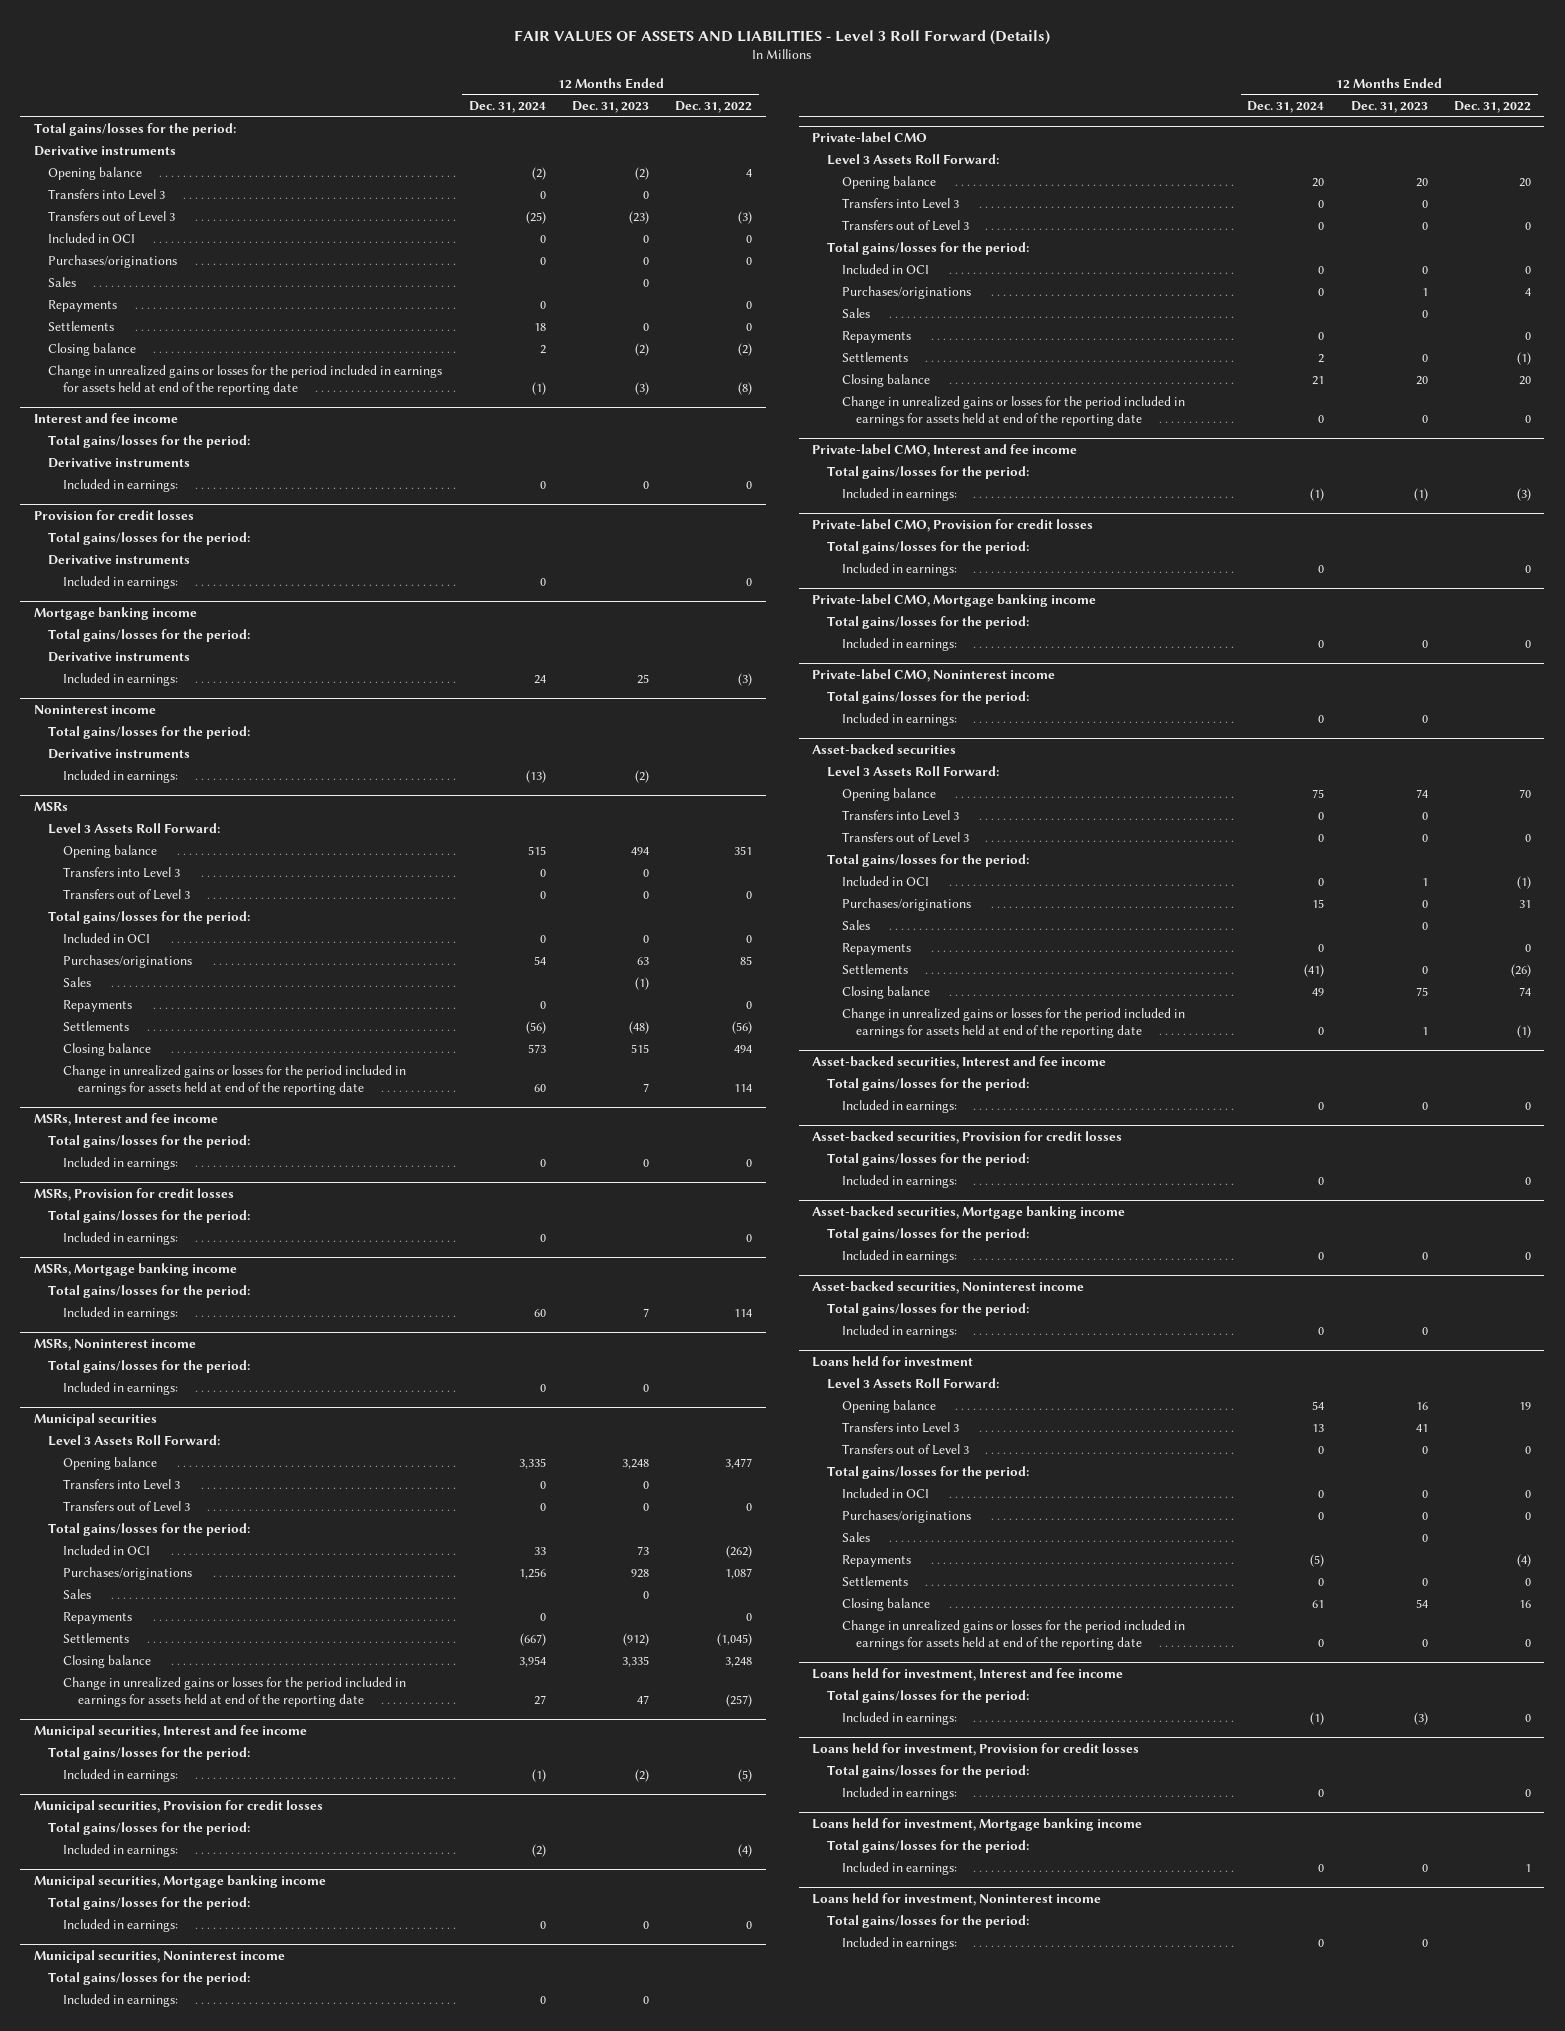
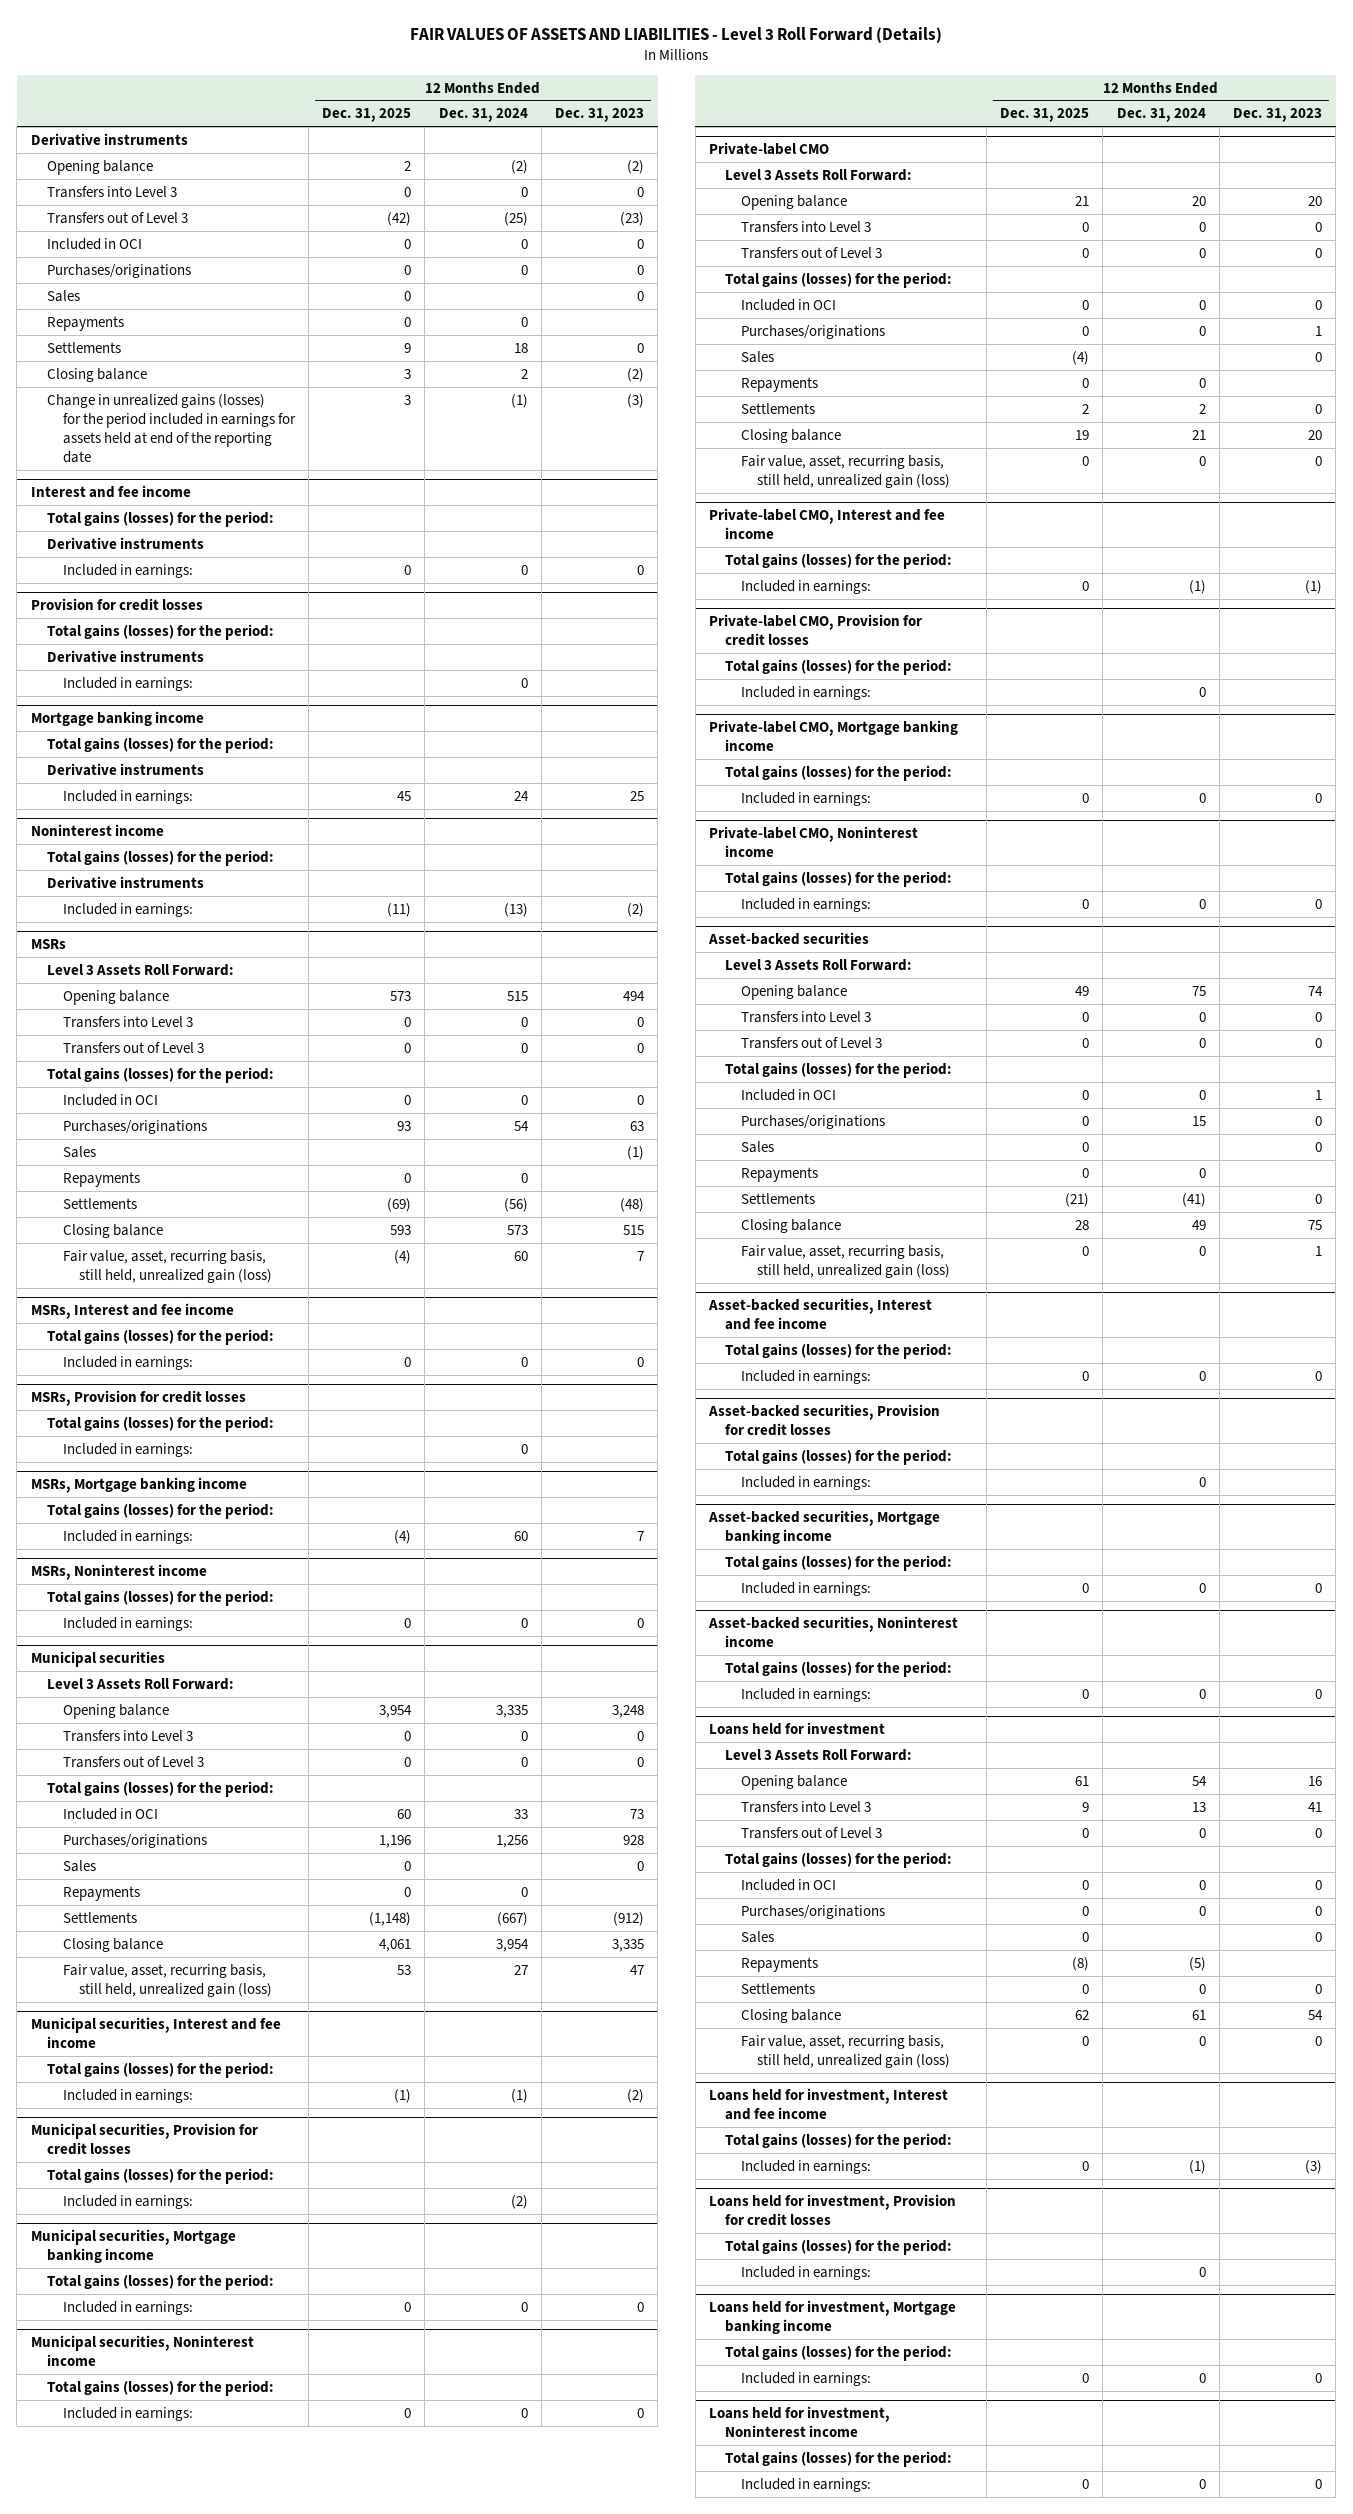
[675,101,753,114] Dec. 31, 2022 -> none
none -> [322,108,412,123] Dec. 31, 2025
[33,123,236,137] Total gains/losses for the period: -> none
[48,365,443,396] Change in unrealized gains or losses for the period included in earnings for assets held at end of the reporting date -> [46,393,296,464] Change in unrealized gains (losses) for the period included in earnings for assets held at end of the reporting date
[48,435,251,449] Total gains/losses for the period: -> [46,510,274,527] Total gains (losses) for the period:
[48,532,251,546] Total gains/losses for the period: -> [46,623,274,640] Total gains (losses) for the period:
[48,629,251,643] Total gains/losses for the period: -> [46,736,274,753] Total gains (losses) for the period:
[48,726,251,740] Total gains/losses for the period: -> [46,849,274,866] Total gains (losses) for the period:
[48,911,251,925] Total gains/losses for the period: -> [46,1066,274,1083] Total gains (losses) for the period:
[63,1065,407,1096] Change in unrealized gains or losses for the period included in earnings for assets held at end of the reporting date -> [62,1249,272,1283] Fair value, asset, recurring basis, still held, unrealized gain (loss)
[48,1135,251,1149] Total gains/losses for the period: -> [46,1328,274,1345] Total gains (losses) for the period:
[48,1210,251,1224] Total gains/losses for the period: -> [46,1415,274,1432] Total gains (losses) for the period:
[48,1285,251,1299] Total gains/losses for the period: -> [46,1502,274,1519] Total gains (losses) for the period:
[48,1360,251,1374] Total gains/losses for the period: -> [46,1589,274,1606] Total gains (losses) for the period:
[48,1523,251,1537] Total gains/losses for the period: -> [46,1780,274,1797] Total gains (losses) for the period:
[63,1677,407,1708] Change in unrealized gains or losses for the period included in earnings for assets held at end of the reporting date -> [62,1963,272,1997] Fair value, asset, recurring basis, still held, unrealized gain (loss)
[48,1747,251,1761] Total gains/losses for the period: -> [46,2061,274,2078] Total gains (losses) for the period:
[48,1822,251,1836] Total gains/losses for the period: -> [46,2167,274,2184] Total gains (losses) for the period:
[48,1897,251,1911] Total gains/losses for the period: -> [46,2273,274,2290] Total gains (losses) for the period:
[48,1972,251,1986] Total gains/losses for the period: -> [46,2379,274,2396] Total gains (losses) for the period:
[826,242,1029,256] Total gains/losses for the period: -> [724,271,952,288] Total gains (losses) for the period:
[841,396,1185,427] Change in unrealized gains or losses for the period included in earnings for assets held at end of the reporting date -> [740,454,950,488] Fair value, asset, recurring basis, still held, unrealized gain (loss)
[826,466,1029,480] Total gains/losses for the period: -> [724,552,952,569] Total gains (losses) for the period:
[826,541,1029,555] Total gains/losses for the period: -> [724,658,952,675] Total gains (losses) for the period:
[826,616,1029,630] Total gains/losses for the period: -> [724,764,952,781] Total gains (losses) for the period:
[826,691,1029,705] Total gains/losses for the period: -> [724,870,952,887] Total gains (losses) for the period:
[826,854,1029,868] Total gains/losses for the period: -> [724,1061,952,1078] Total gains (losses) for the period:
[841,1008,1185,1039] Change in unrealized gains or losses for the period included in earnings for assets held at end of the reporting date -> [740,1244,950,1278] Fair value, asset, recurring basis, still held, unrealized gain (loss)
[826,1078,1029,1092] Total gains/losses for the period: -> [724,1342,952,1359] Total gains (losses) for the period:
[826,1153,1029,1167] Total gains/losses for the period: -> [724,1448,952,1465] Total gains (losses) for the period:
[826,1228,1029,1242] Total gains/losses for the period: -> [724,1554,952,1571] Total gains (losses) for the period:
[826,1303,1029,1317] Total gains/losses for the period: -> [724,1660,952,1677] Total gains (losses) for the period:
[826,1466,1029,1480] Total gains/losses for the period: -> [724,1851,952,1868] Total gains (losses) for the period:
[841,1620,1185,1651] Change in unrealized gains or losses for the period included in earnings for assets held at end of the reporting date -> [740,2034,950,2068] Fair value, asset, recurring basis, still held, unrealized gain (loss)
[826,1690,1029,1704] Total gains/losses for the period: -> [724,2132,952,2149] Total gains (losses) for the period:
[826,1765,1029,1779] Total gains/losses for the period: -> [724,2238,952,2255] Total gains (losses) for the period:
[826,1840,1029,1854] Total gains/losses for the period: -> [724,2344,952,2361] Total gains (losses) for the period:
[826,1915,1029,1929] Total gains/losses for the period: -> [724,2450,952,2467] Total gains (losses) for the period:

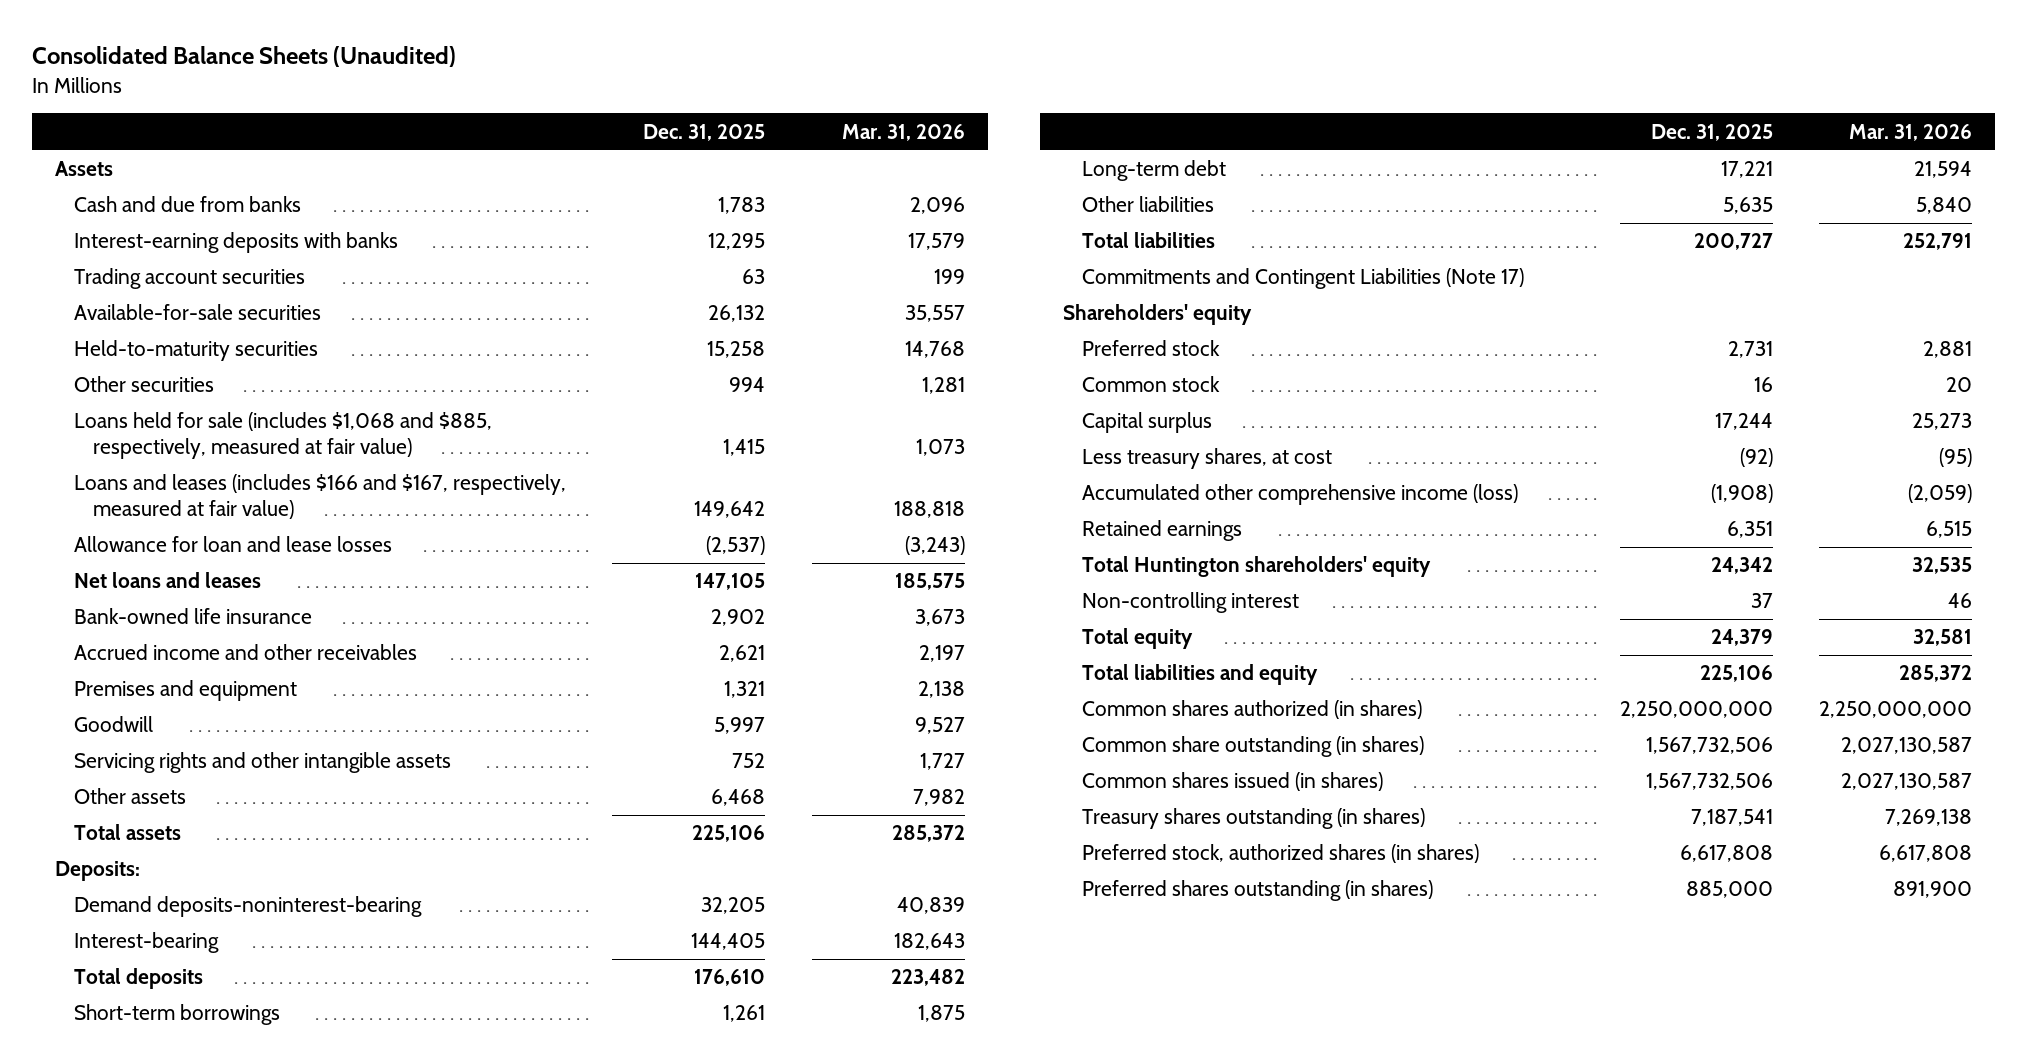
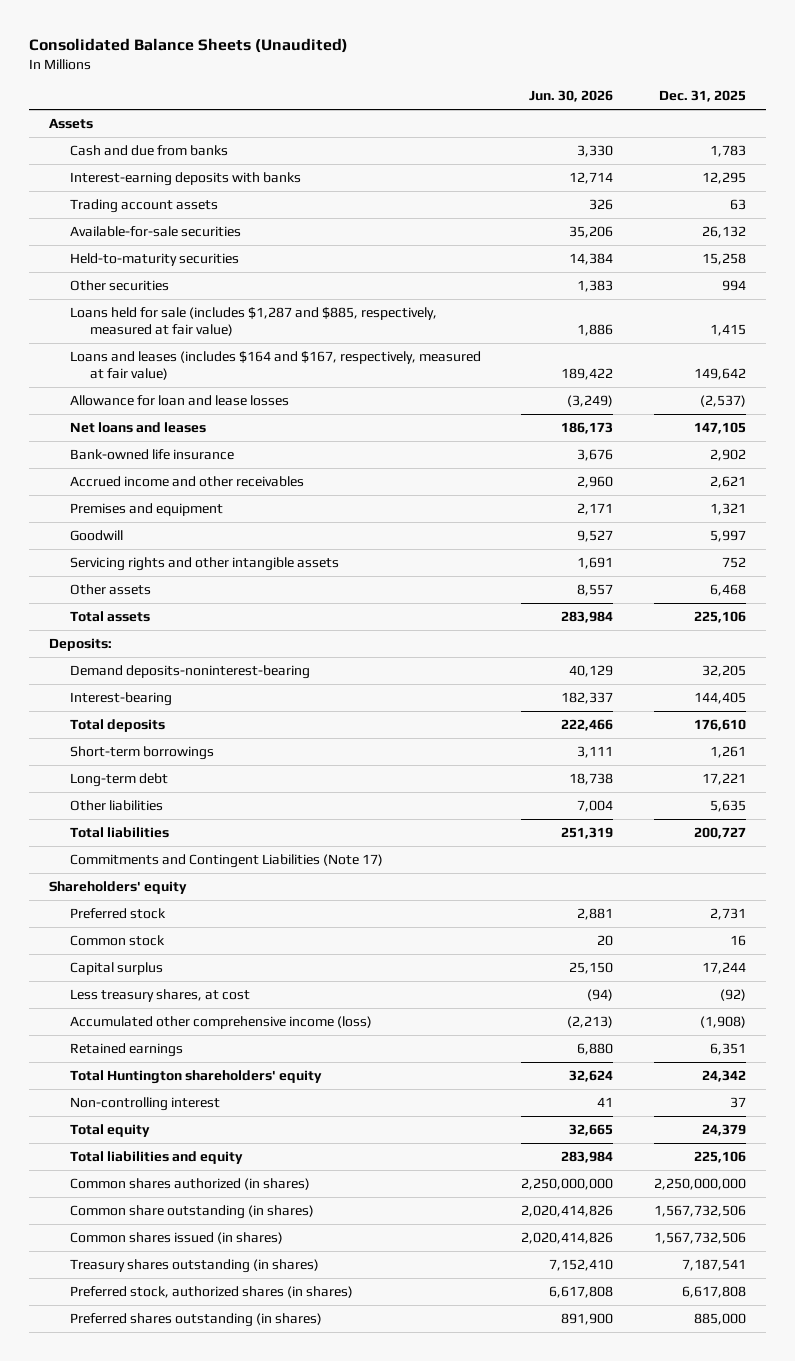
[841,123,965,141] Mar. 31, 2026 -> none
none -> [529,90,614,103] Jun. 30, 2026
[74,268,306,290] Trading account securities -> [69,198,218,213] Trading account assets
[74,412,493,459] Loans held for sale (includes $1,068 and $885, respectively, measured at fair value) -> [69,306,437,337] Loans held for sale (includes $1,287 and $885, respectively, measured at fair value)
[74,474,567,519] Loans and leases (includes $166 and $167, respectively, measured at fair value) -> [69,350,481,381] Loans and leases (includes $164 and $167, respectively, measured at fair value)

